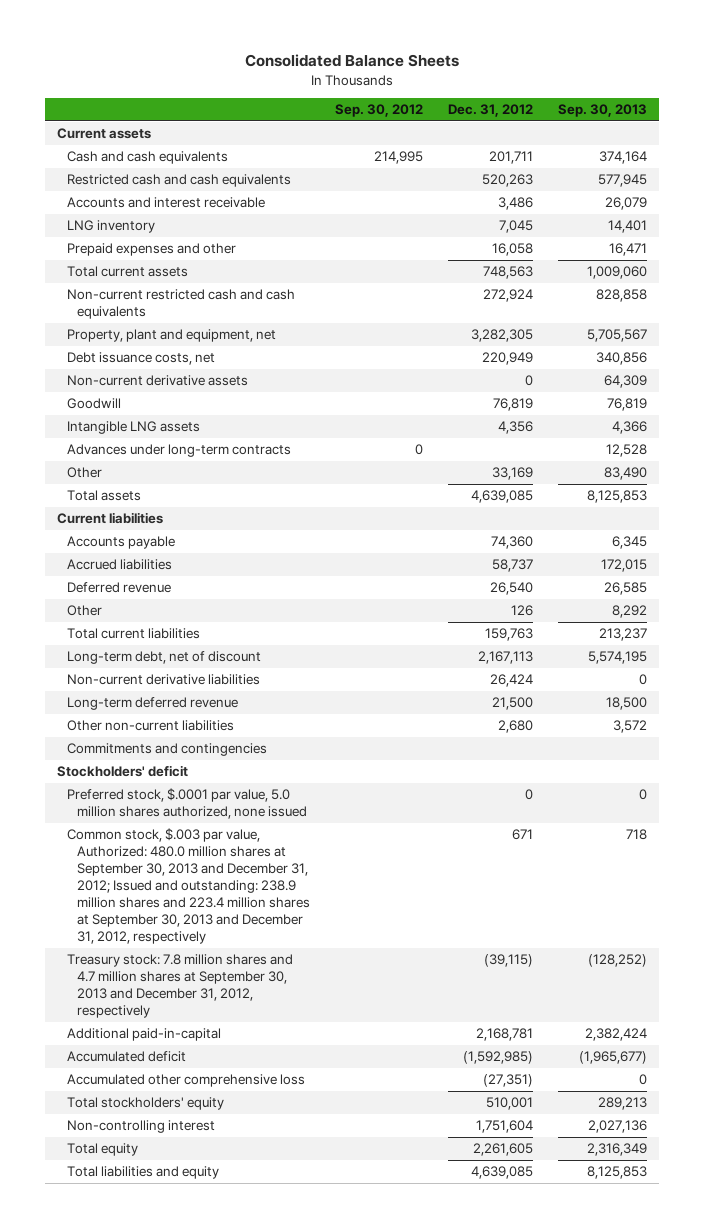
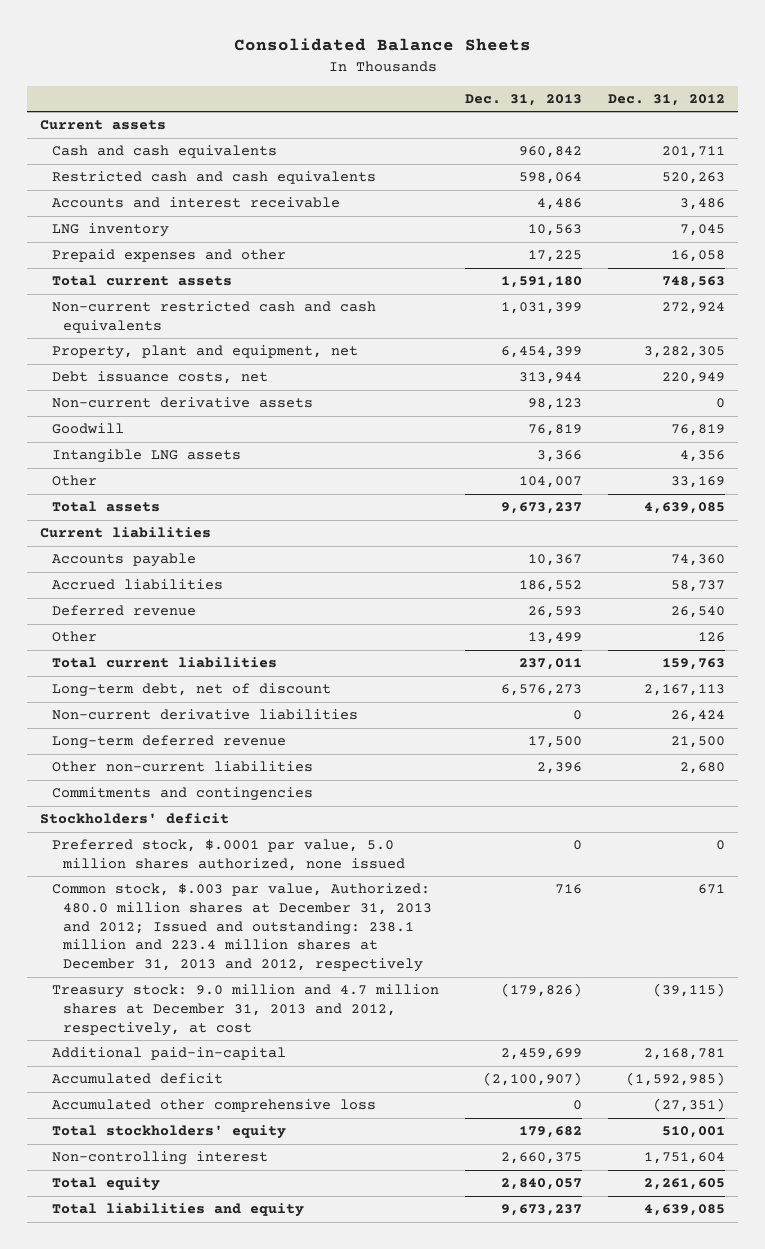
[334,104,423,118] Sep. 30, 2012 -> none
[557,104,647,118] Sep. 30, 2013 -> none
none -> [464,93,582,106] Dec. 31, 2013
[67,444,292,458] Advances under long-term contracts -> none
[67,828,311,945] Common stock, $.003 par value, Authorized: 480.0 million shares at September 30, 2013 and December 31, 2012; Issued and outstanding: 238.9 million shares and 223.4 million shares at September 30, 2013 and December 31, 2012, respectively -> [51,883,433,973] Common stock, $.003 par value, Authorized: 480.0 million shares at December 31, 2013 and 2012; Issued and outstanding: 238.1 million and 223.4 million shares at December 31, 2013 and 2012, respectively
[67,954,294,1019] Treasury stock: 7.8 million shares and 4.7 million shares at September 30, 2013 and December 31, 2012, respectively -> [51,984,439,1036] Treasury stock: 9.0 million and 4.7 million shares at December 31, 2013 and 2012, respectively, at cost

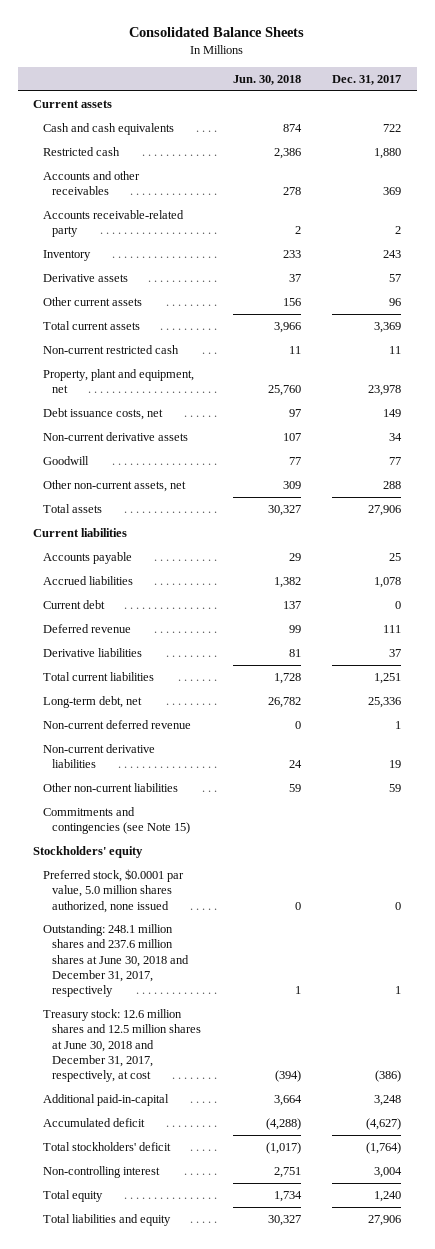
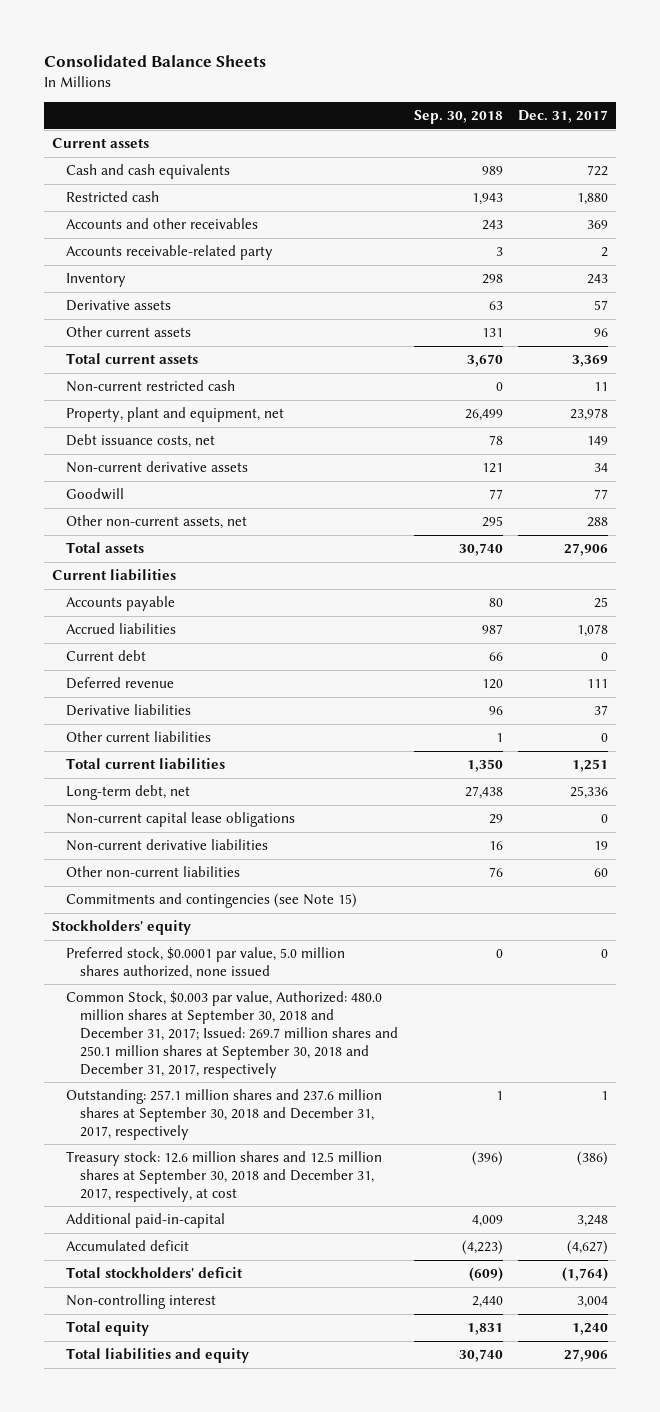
[232,74,301,85] Jun. 30, 2018 -> none
none -> [413,110,503,125] Sep. 30, 2018
none -> [65,731,211,743] Other current liabilities
[42,720,191,730] Non-current deferred revenue -> none
none -> [65,812,295,828] Non-current capital lease obligations
[389,784,402,793] 59 -> [594,868,609,878] 60
none -> [65,991,398,1078] Common Stock, $0.003 par value, Authorized: 480.0 million shares at September 30, 2018 and December 31, 2017; Issued: 269.7 million shares and 250.1 million shares at September 30, 2018 and December 31, 2017, respectively
[42,924,190,998] Outstanding: 248.1 million shares and 237.6 million shares at June 30, 2018 and December 31, 2017, respectively -> [65,1089,382,1140] Outstanding: 257.1 million shares and 237.6 million shares at September 30, 2018 and December 31, 2017, respectively
[42,1009,202,1083] Treasury stock: 12.6 million shares and 12.5 million shares at June 30, 2018 and December 31, 2017, respectively, at cost -> [65,1151,382,1202] Treasury stock: 12.6 million shares and 12.5 million shares at September 30, 2018 and December 31, 2017, respectively, at cost

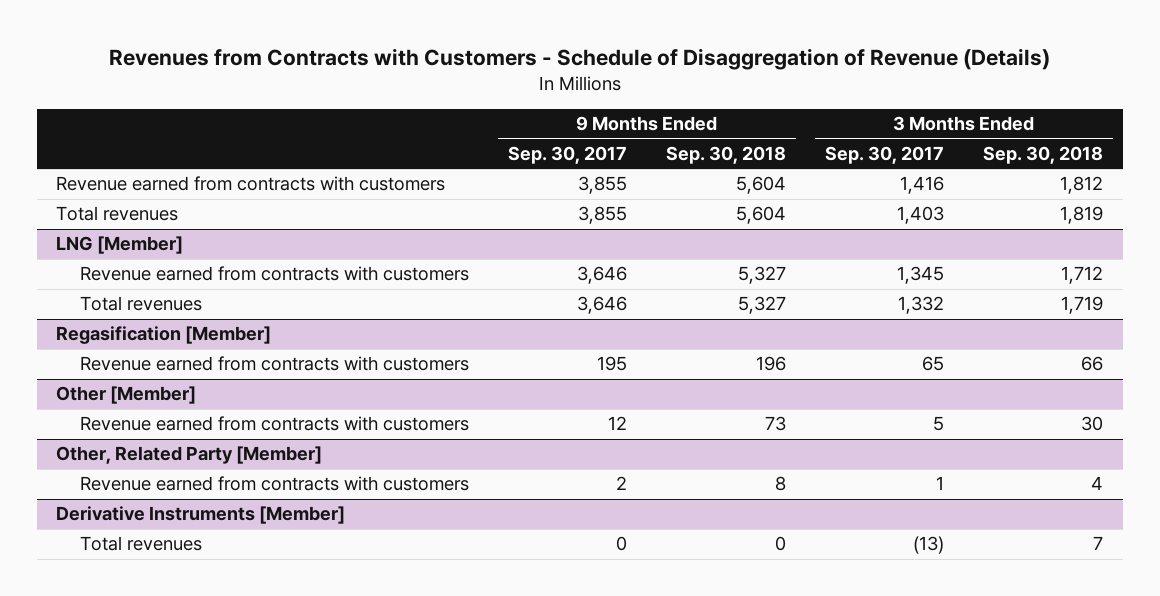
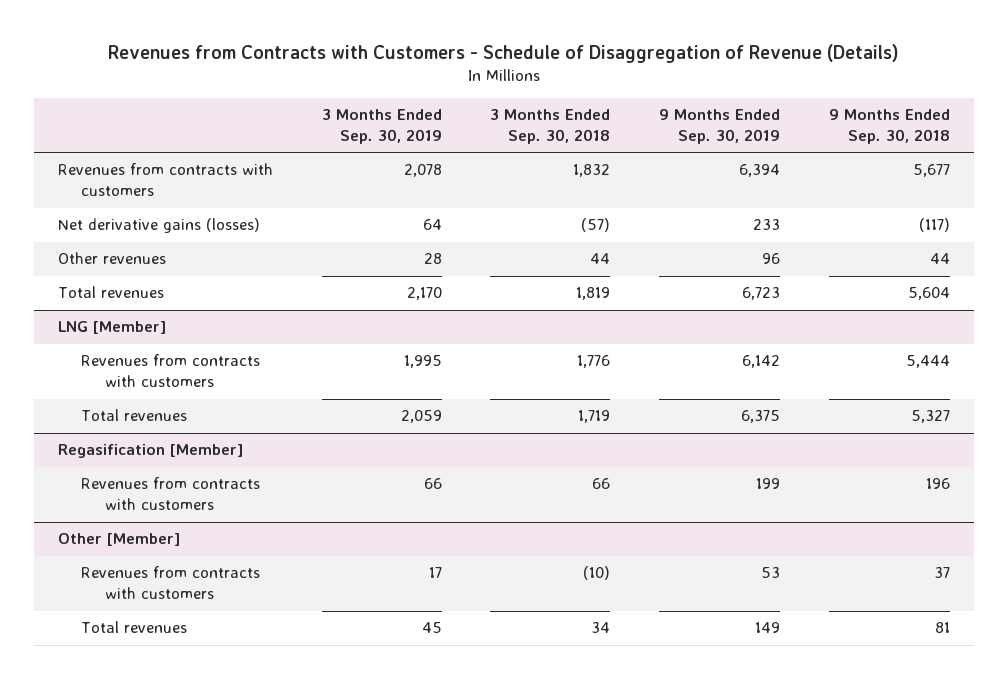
[507,145,627,164] Sep. 30, 2017 -> none
[825,145,945,164] Sep. 30, 2017 -> none
none -> [321,109,442,144] 3 Months Ended Sep. 30, 2019
none -> [659,109,781,144] 9 Months Ended Sep. 30, 2019
[56,176,446,192] Revenue earned from contracts with customers -> [57,163,273,197] Revenues from contracts with customers
[736,176,787,195] 5,604 -> [912,164,950,178] 5,677
[1060,176,1104,195] 1,812 -> [573,164,611,178] 1,832
none -> [57,218,260,234] Net derivative gains (losses)
none -> [57,252,166,265] Other revenues
[79,266,469,282] Revenue earned from contracts with customers -> [81,354,261,388] Revenues from contracts with customers
[738,266,787,285] 5,327 -> [905,355,950,369] 5,444
[1061,266,1104,285] 1,712 -> [577,355,611,369] 1,776
[79,356,469,372] Revenue earned from contracts with customers -> [81,477,261,511] Revenues from contracts with customers
[56,446,323,465] Other, Related Party [Member] -> none
[79,476,469,492] Revenue earned from contracts with customers -> none
[56,506,346,525] Derivative Instruments [Member] -> none
[79,416,469,432] Revenue earned from contracts with customers -> [81,566,261,600] Revenues from contracts with customers
[765,416,787,432] 73 -> [933,567,950,579] 37
[1081,416,1104,432] 30 -> [583,566,611,581] (10)
[775,536,787,552] 0 -> [934,622,950,634] 81
[1093,536,1104,551] 7 -> [591,622,611,634] 34

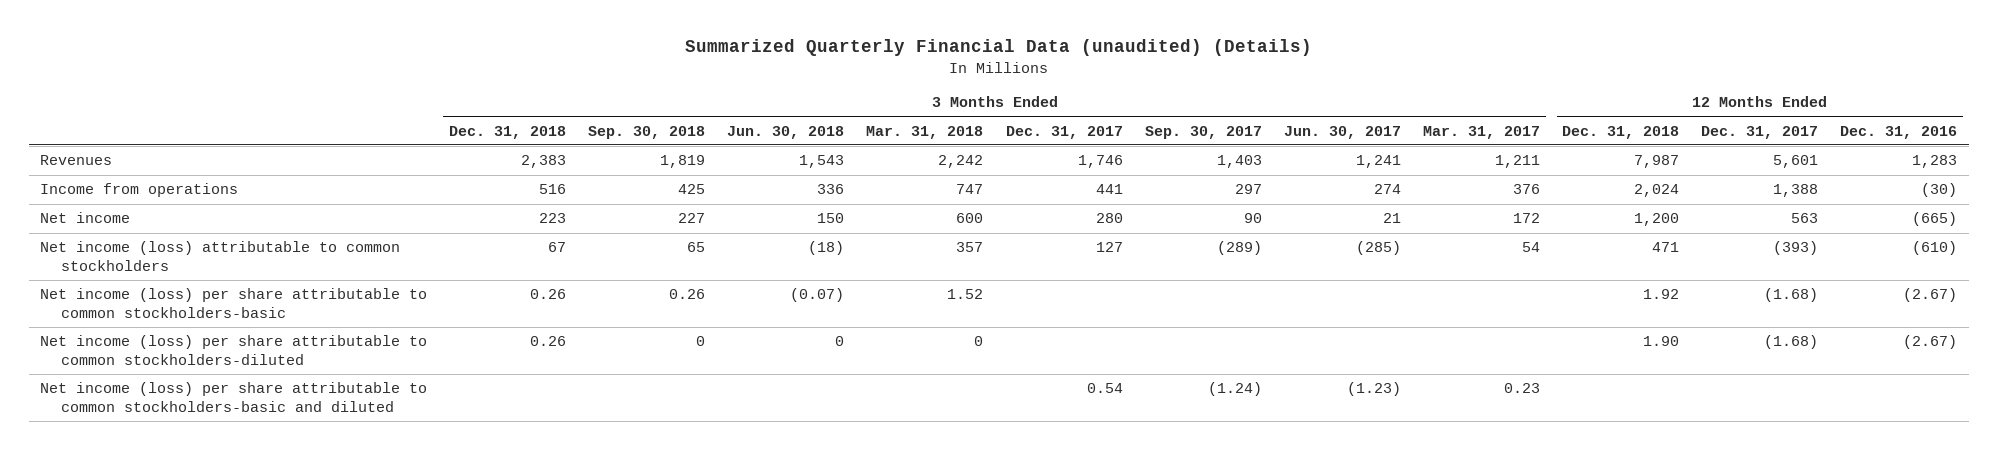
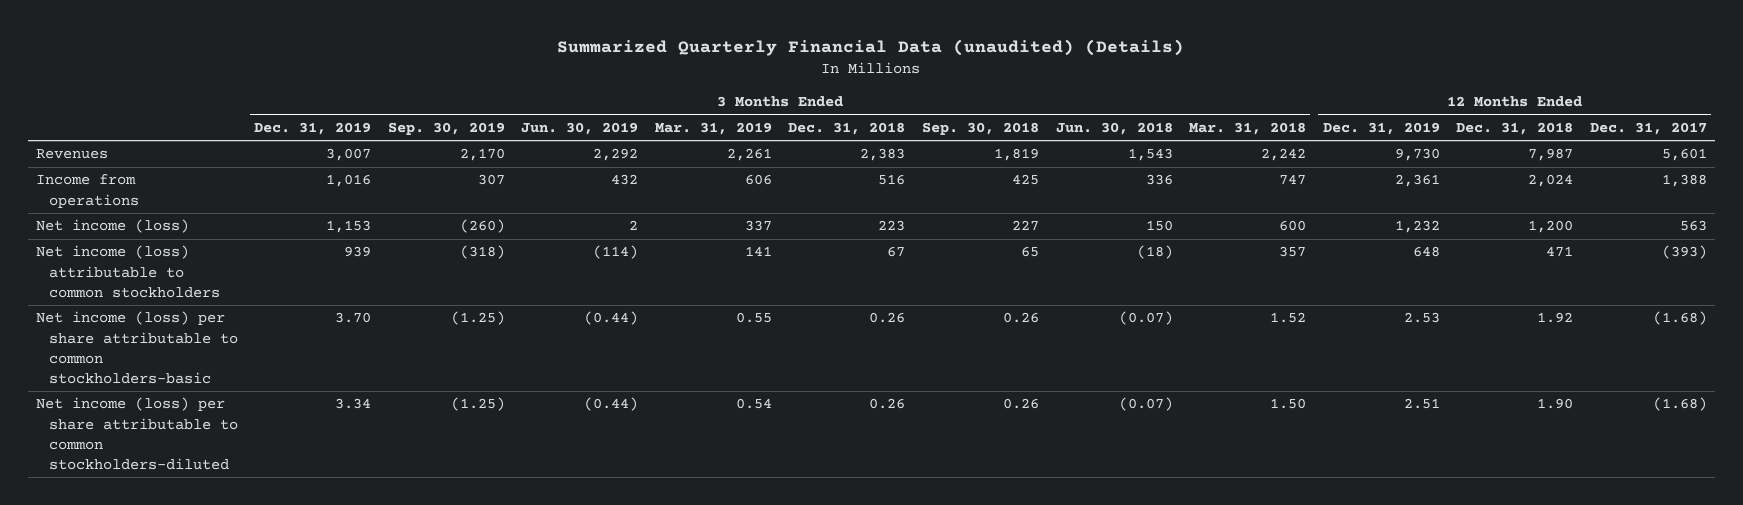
[1005,125,1123,139] Dec. 31, 2017 -> none
[1144,125,1262,139] Sep. 30, 2017 -> none
[1283,125,1401,139] Jun. 30, 2017 -> none
[1423,125,1541,139] Mar. 31, 2017 -> none
[1840,125,1958,139] Dec. 31, 2016 -> none
none -> [254,122,372,136] Dec. 31, 2019
none -> [387,122,505,136] Sep. 30, 2019
none -> [521,122,639,136] Jun. 30, 2019
none -> [654,122,772,136] Mar. 31, 2019
none -> [1322,122,1440,136] Dec. 31, 2019
[39,212,130,224] Net income -> [36,219,190,234] Net income (loss)
[39,382,427,413] Net income (loss) per share attributable to common stockholders-basic and diluted -> none
[696,336,706,347] 0 -> [1002,398,1039,410] 0.26
[835,336,845,347] 0 -> [1118,397,1173,412] (0.07)
[974,336,984,347] 0 -> [1270,398,1307,410] 1.50

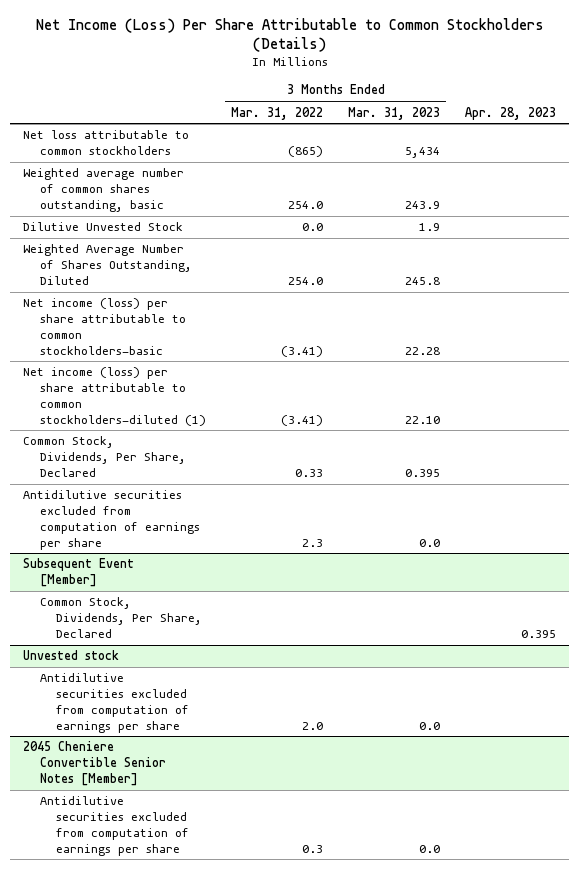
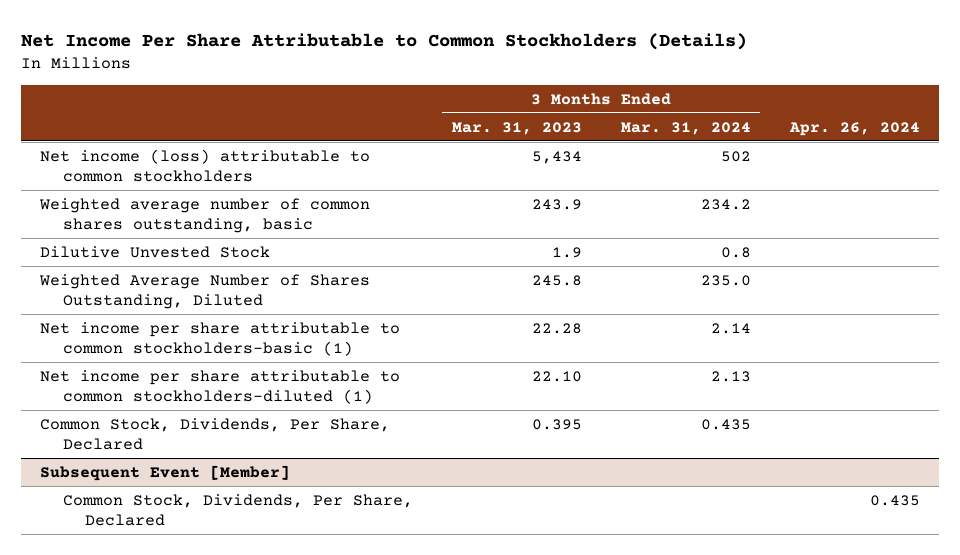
[35,17,544,53] Net Income (Loss) Per Share Attributable to Common Stockholders (Details) -> [20,33,747,51] Net Income Per Share Attributable to Common Stockholders (Details)
[230,106,323,120] Mar. 31, 2022 -> none
[465,106,557,120] Apr. 28, 2023 -> none
none -> [620,121,751,135] Mar. 31, 2024
none -> [788,121,920,136] Apr. 26, 2024
[23,130,190,156] Net loss attributable to common stockholders -> [40,148,371,183] Net income (loss) attributable to common stockholders
[23,298,186,355] Net income (loss) per share attributable to common stockholders-basic -> [40,321,401,357] Net income per share attributable to common stockholders-basic (1)
[23,367,206,426] Net income (loss) per share attributable to common stockholders-diluted (1) -> [40,369,401,405] Net income per share attributable to common stockholders-diluted (1)
[23,490,200,550] Antidilutive securities excluded from computation of earnings per share -> none
[23,650,120,661] Unvested stock -> none
[39,673,190,733] Antidilutive securities excluded from computation of earnings per share -> none
[23,741,166,786] 2045 Cheniere Convertible Senior Notes [Member] -> none
[39,796,190,856] Antidilutive securities excluded from computation of earnings per share -> none

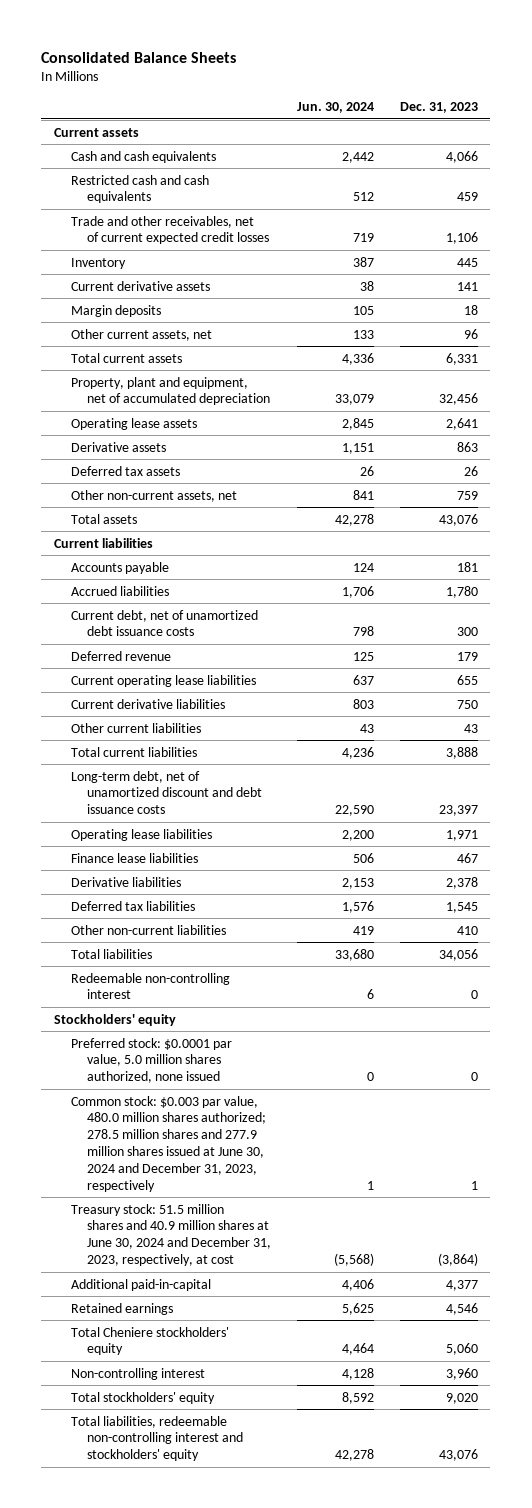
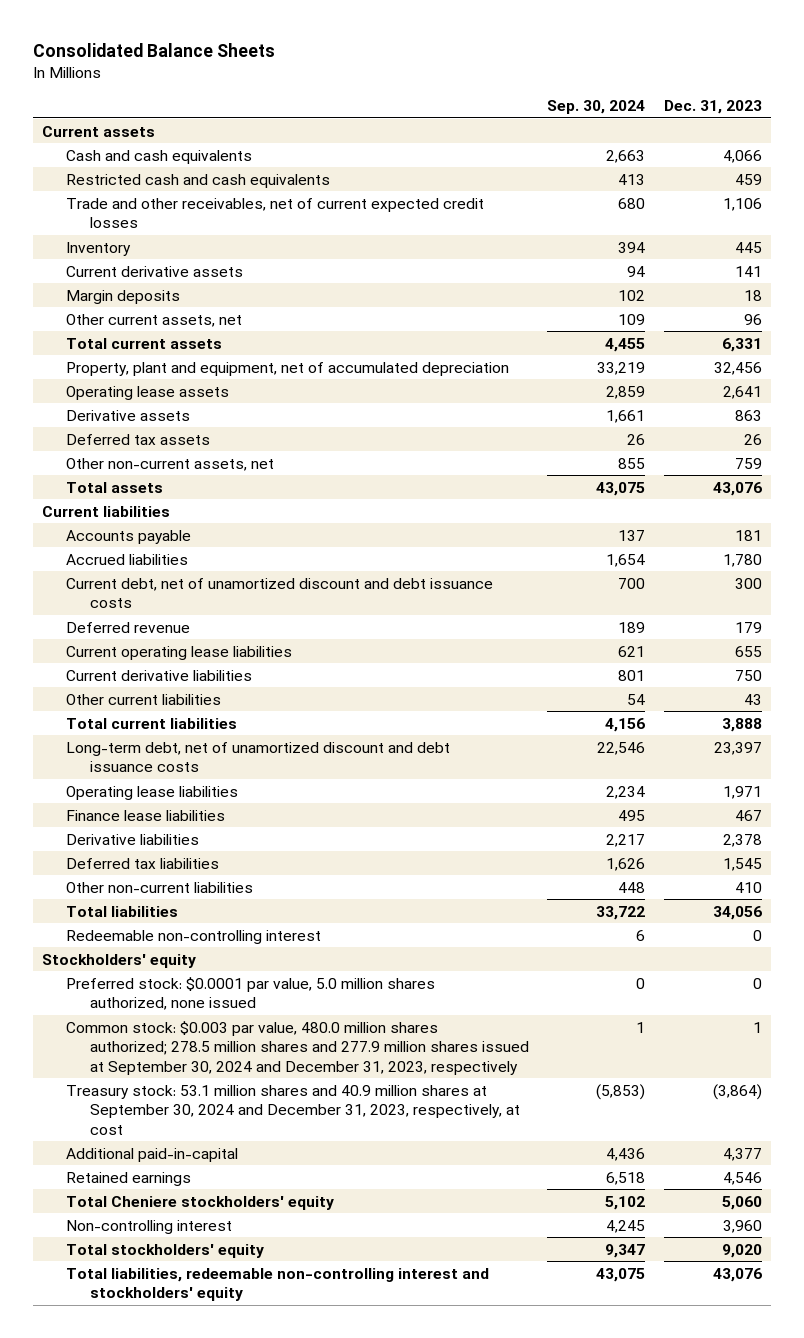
[296,102,374,114] Jun. 30, 2024 -> none
none -> [547,99,646,114] Sep. 30, 2024
[70,609,258,637] Current debt, net of unamortized debt issuance costs -> [66,577,494,609] Current debt, net of unamortized discount and debt issuance costs
[70,1095,266,1192] Common stock: $0.003 par value, 480.0 million shares authorized; 278.5 million shares and 277.9 million shares issued at June 30, 2024 and December 31, 2023, respectively -> [66,1020,530,1075] Common stock: $0.003 par value, 480.0 million shares authorized; 278.5 million shares and 277.9 million shares issued at September 30, 2024 and December 31, 2023, respectively
[70,1203,271,1266] Treasury stock: 51.5 million shares and 40.9 million shares at June 30, 2024 and December 31, 2023, respectively, at cost -> [66,1084,521,1135] Treasury stock: 53.1 million shares and 40.9 million shares at September 30, 2024 and December 31, 2023, respectively, at cost

